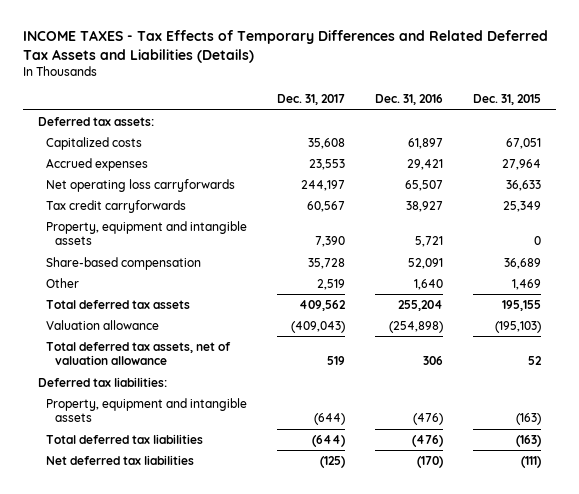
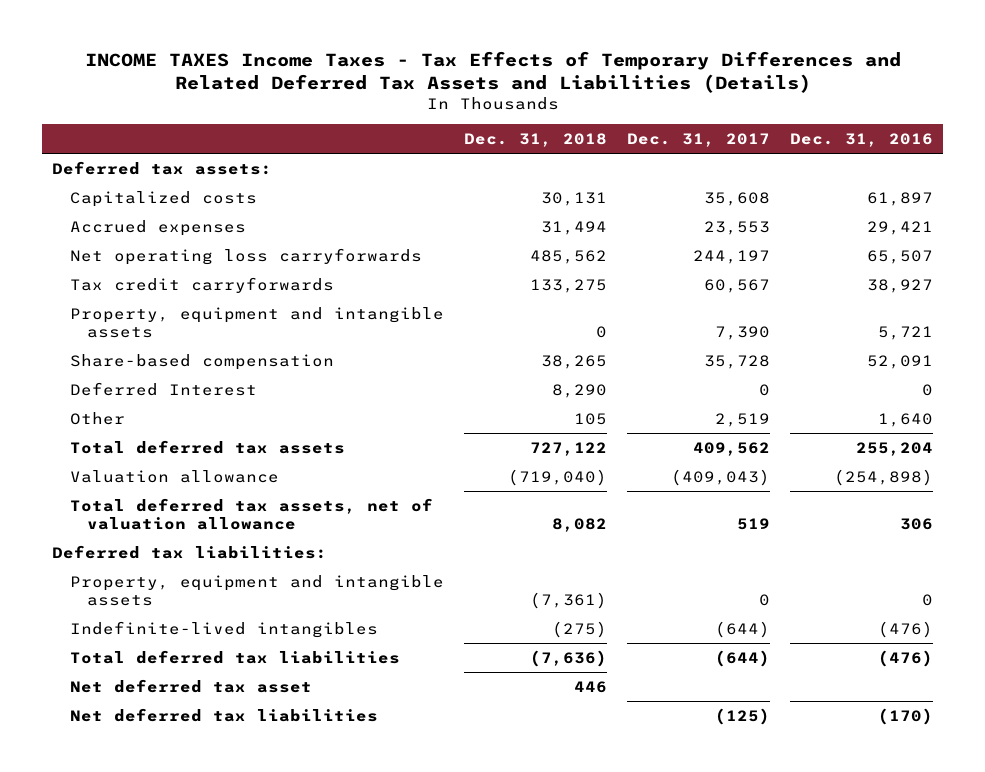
[22,30,548,64] INCOME TAXES - Tax Effects of Temporary Differences and Related Deferred Tax Assets and Liabilities (Details) -> [84,50,901,93] INCOME TAXES Income Taxes - Tax Effects of Temporary Differences and Related Deferred Tax Assets and Liabilities (Details)
[473,94,542,106] Dec. 31, 2015 -> none
none -> [463,132,607,147] Dec. 31, 2018
none -> [69,381,257,396] Deferred Interest
[314,413,346,426] (644) -> [758,594,770,607] 0
[413,413,444,426] (476) -> [921,594,933,607] 0
none -> [69,620,378,638] Indefinite-lived intangibles
none -> [69,678,312,693] Net deferred tax asset

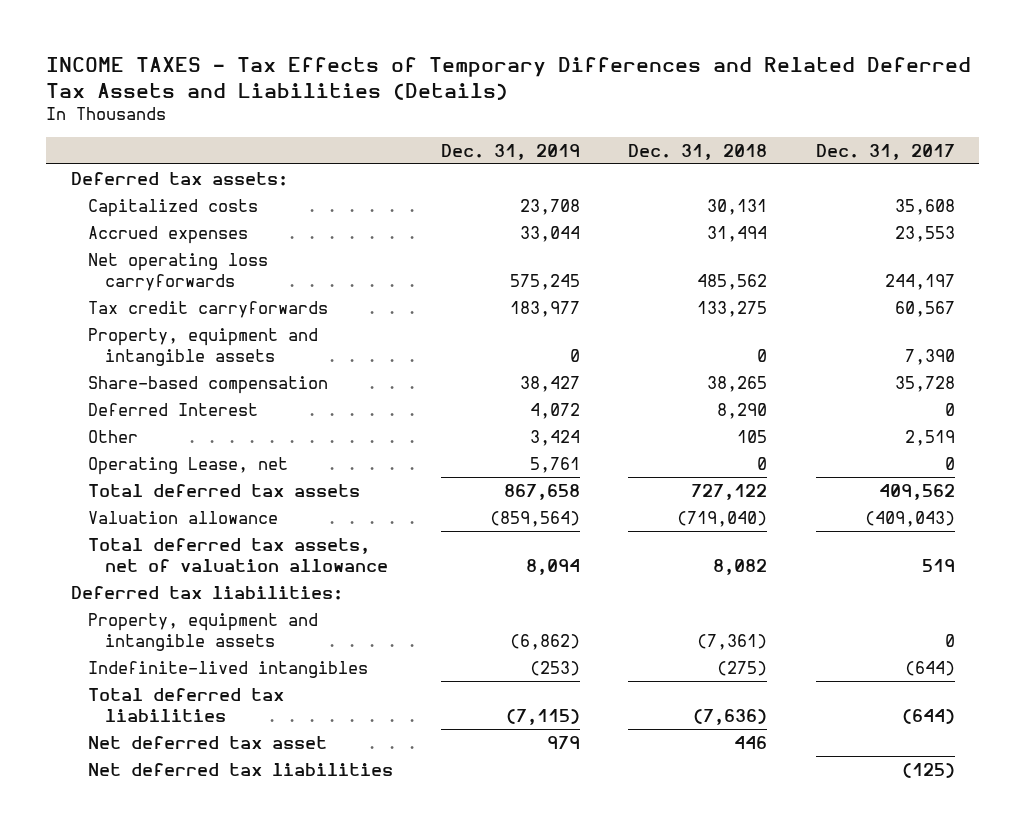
[84,50,901,93] INCOME TAXES Income Taxes - Tax Effects of Temporary Differences and Related Deferred Tax Assets and Liabilities (Details) -> [46,57,972,100] INCOME TAXES - Tax Effects of Temporary Differences and Related Deferred Tax Assets and Liabilities (Details)
[789,132,933,147] Dec. 31, 2016 -> none
none -> [440,143,580,160] Dec. 31, 2019
none -> [87,456,288,475] Operating Lease, net

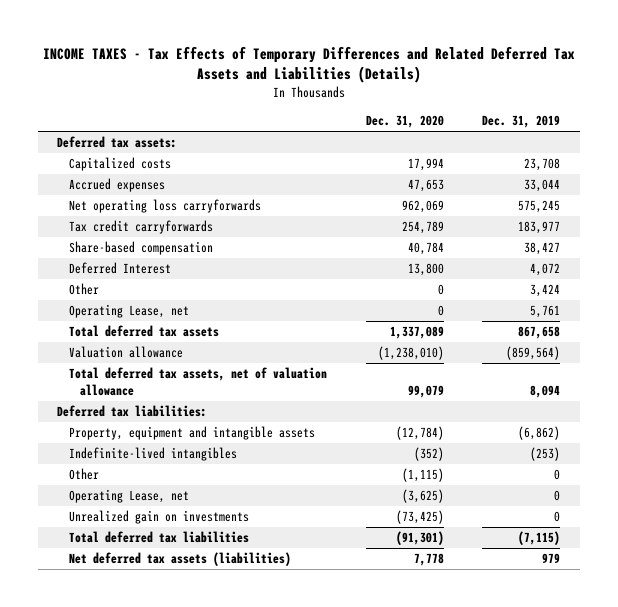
[628,143,768,160] Dec. 31, 2018 -> none
[815,143,955,160] Dec. 31, 2017 -> none
none -> [365,115,444,129] Dec. 31, 2020
[87,327,318,366] Property, equipment and intangible assets -> none
none -> [68,468,99,481] Other
none -> [68,489,189,504] Operating Lease, net
none -> [68,510,249,525] Unrealized gain on investments
[87,762,393,776] Net deferred tax liabilities -> none
[87,735,327,749] Net deferred tax asset -> [68,552,291,567] Net deferred tax assets (liabilities)

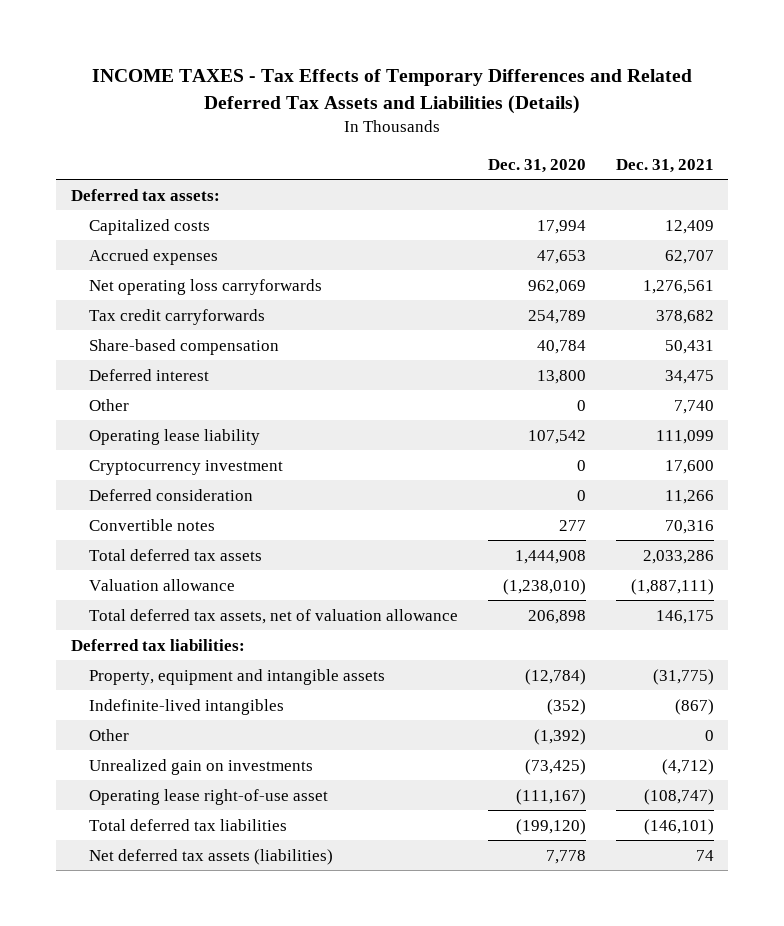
[482,115,561,129] Dec. 31, 2019 -> none
none -> [615,158,714,173] Dec. 31, 2021
[68,262,171,275] Deferred Interest -> [89,368,210,381] Deferred interest
[68,304,189,319] Operating Lease, net -> [89,428,261,445] Operating lease liability
[437,305,444,317] 0 -> [528,429,587,444] 107,542
none -> [89,459,284,475] Cryptocurrency investment
none -> [89,488,254,501] Deferred consideration
none -> [89,518,216,531] Convertible notes
[389,326,444,340] 1,337,089 -> [515,549,587,564] 1,444,908
[407,384,444,398] 99,079 -> [528,609,587,624] 206,898
[68,489,189,504] Operating Lease, net -> none
[401,468,444,483] (1,115) -> [534,728,587,745] (1,392)
none -> [89,788,329,805] Operating lease right-of-use asset
[395,531,444,546] (91,301) -> [516,818,587,835] (199,120)

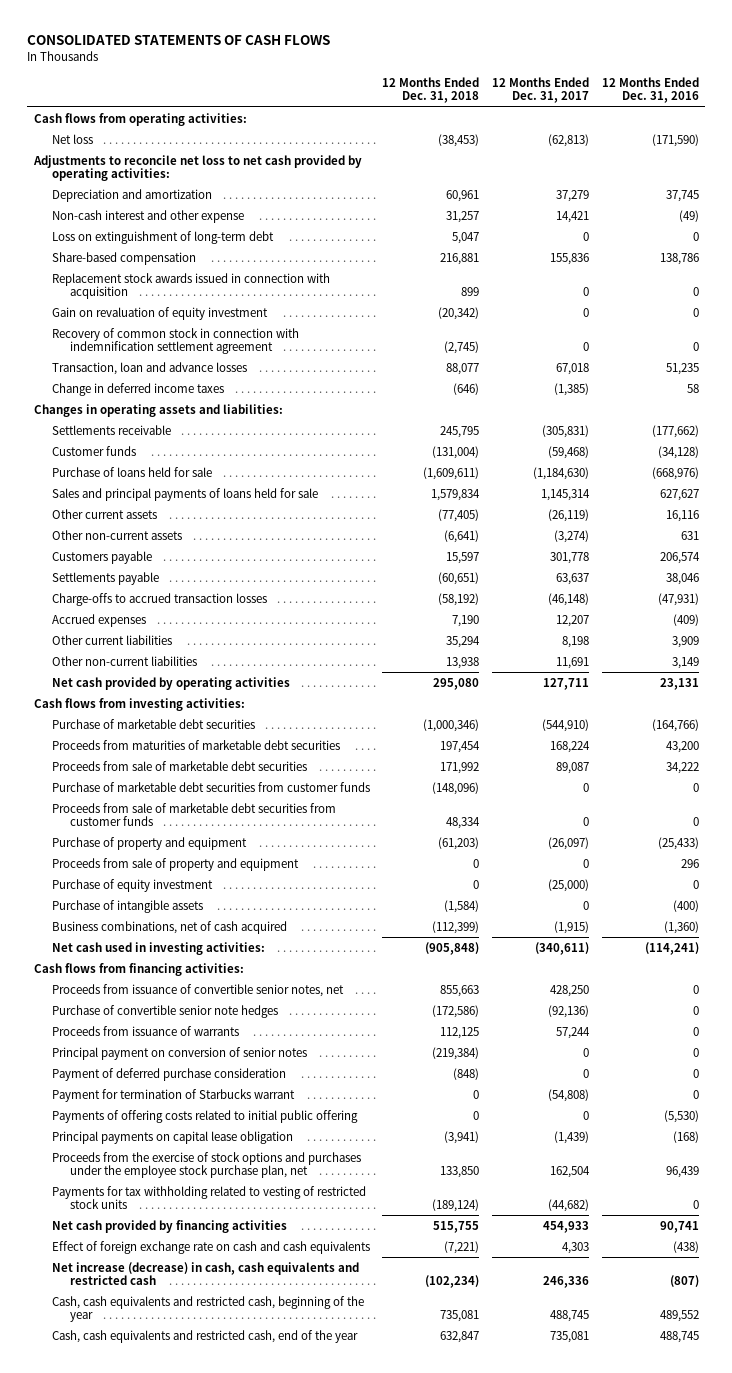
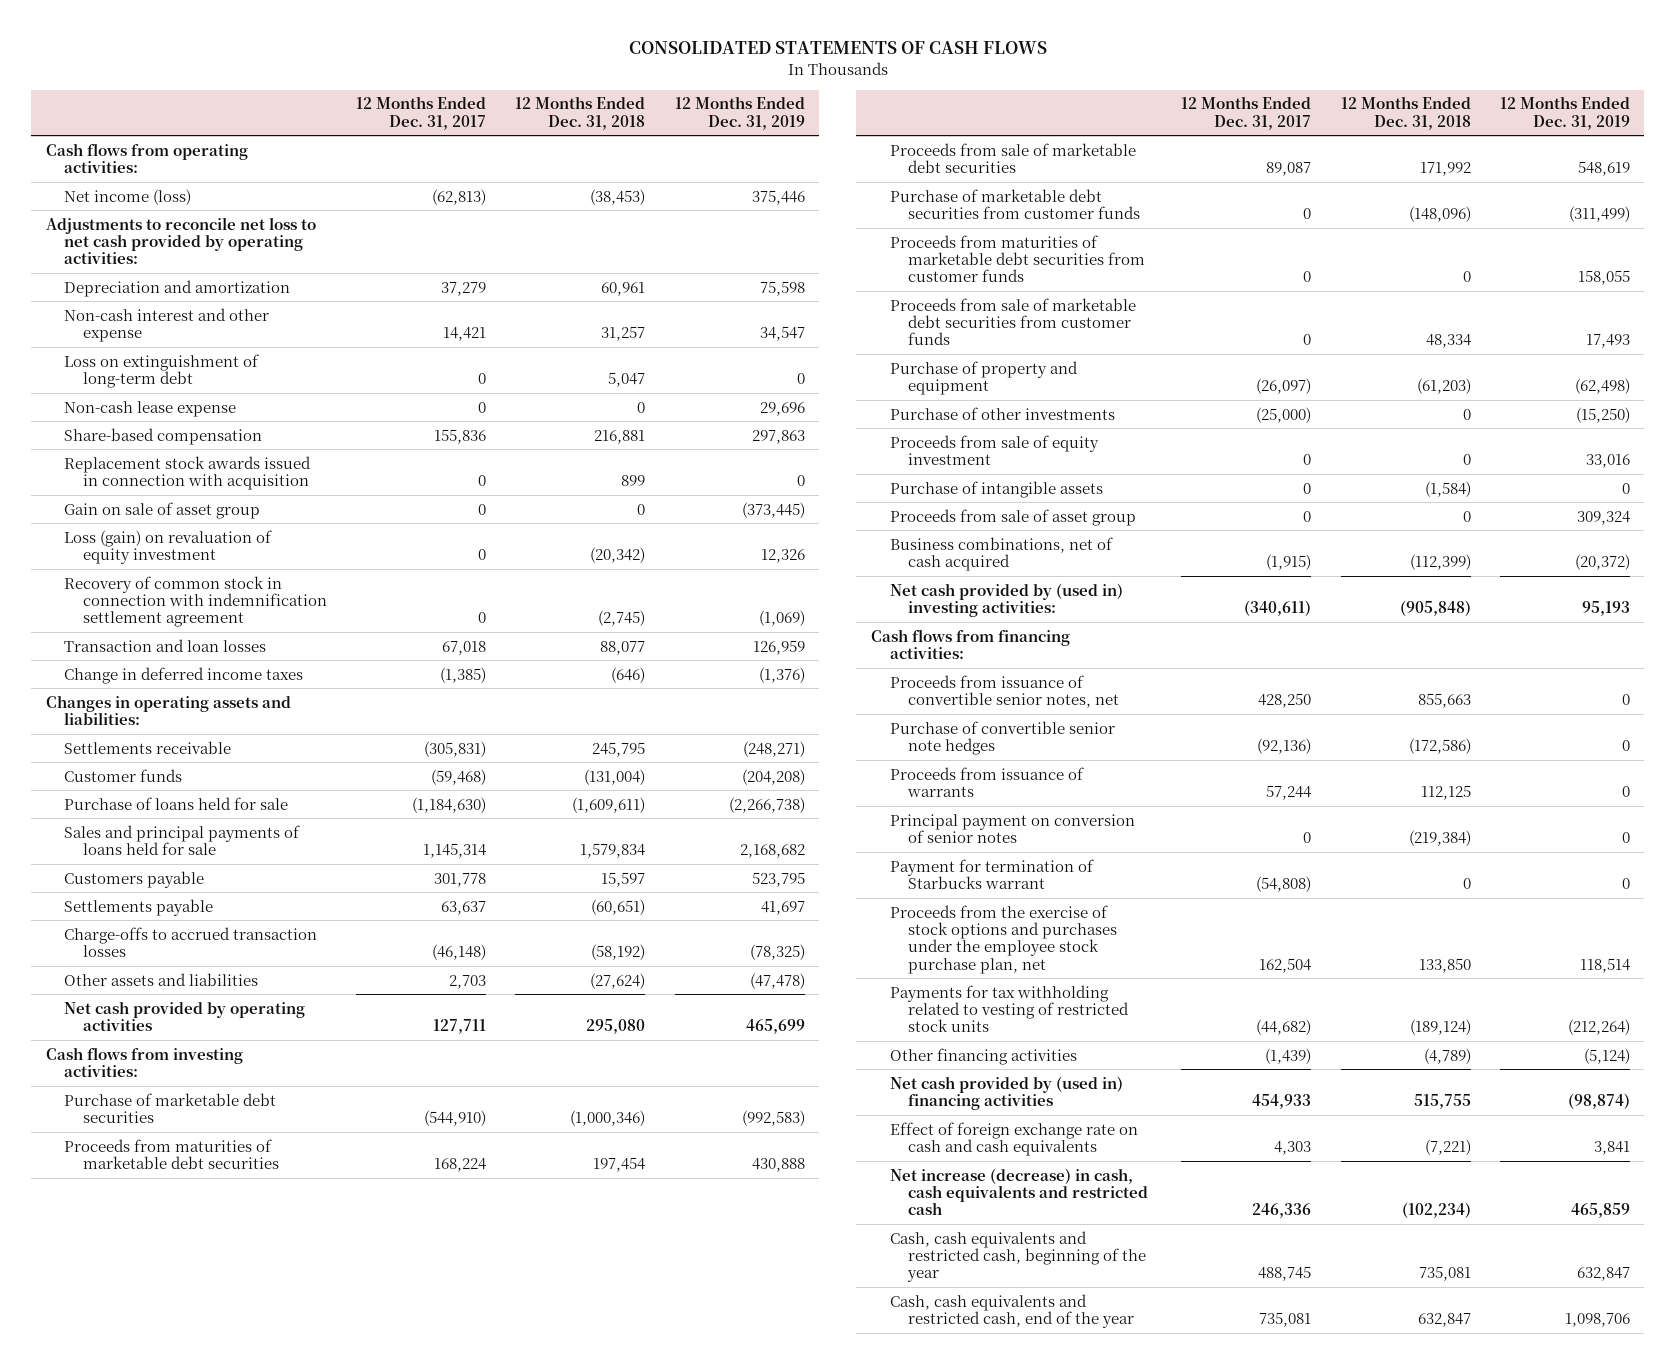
[601,76,699,104] 12 Months Ended Dec. 31, 2016 -> none
none -> [674,96,805,130] 12 Months Ended Dec. 31, 2019
[51,133,93,144] Net loss -> [64,188,192,205] Net income (loss)
none -> [64,400,237,417] Non-cash lease expense
none -> [64,501,261,519] Gain on sale of asset group
[51,306,268,320] Gain on revaluation of equity investment -> [64,529,273,564] Loss (gain) on revaluation of equity investment
[51,361,247,375] Transaction, loan and advance losses -> [64,638,267,652] Transaction and loan losses
[51,508,157,519] Other current assets -> none
[51,529,182,540] Other non-current assets -> none
[51,613,146,627] Accrued expenses -> none
[51,634,172,645] Other current liabilities -> none
[51,655,197,666] Other non-current liabilities -> none
none -> [64,972,259,986] Other assets and liabilities
none -> [889,234,1146,283] Proceeds from maturities of marketable debt securities from customer funds
[51,857,299,871] Proceeds from sale of property and equipment -> none
[51,878,213,892] Purchase of equity investment -> [889,406,1115,420] Purchase of other investments
none -> [889,434,1099,465] Proceeds from sale of equity investment
none -> [889,508,1136,526] Proceeds from sale of asset group
[51,941,265,955] Net cash used in investing activities: -> [889,582,1123,617] Net cash provided by (used in) investing activities:
[51,1067,286,1081] Payment of deferred purchase consideration -> none
[51,1109,358,1123] Payments of offering costs related to initial public offering -> none
[51,1130,293,1144] Principal payments on capital lease obligation -> none
none -> [889,1047,1077,1065] Other financing activities
[51,1219,287,1233] Net cash provided by financing activities -> [889,1075,1123,1110] Net cash provided by (used in) financing activities

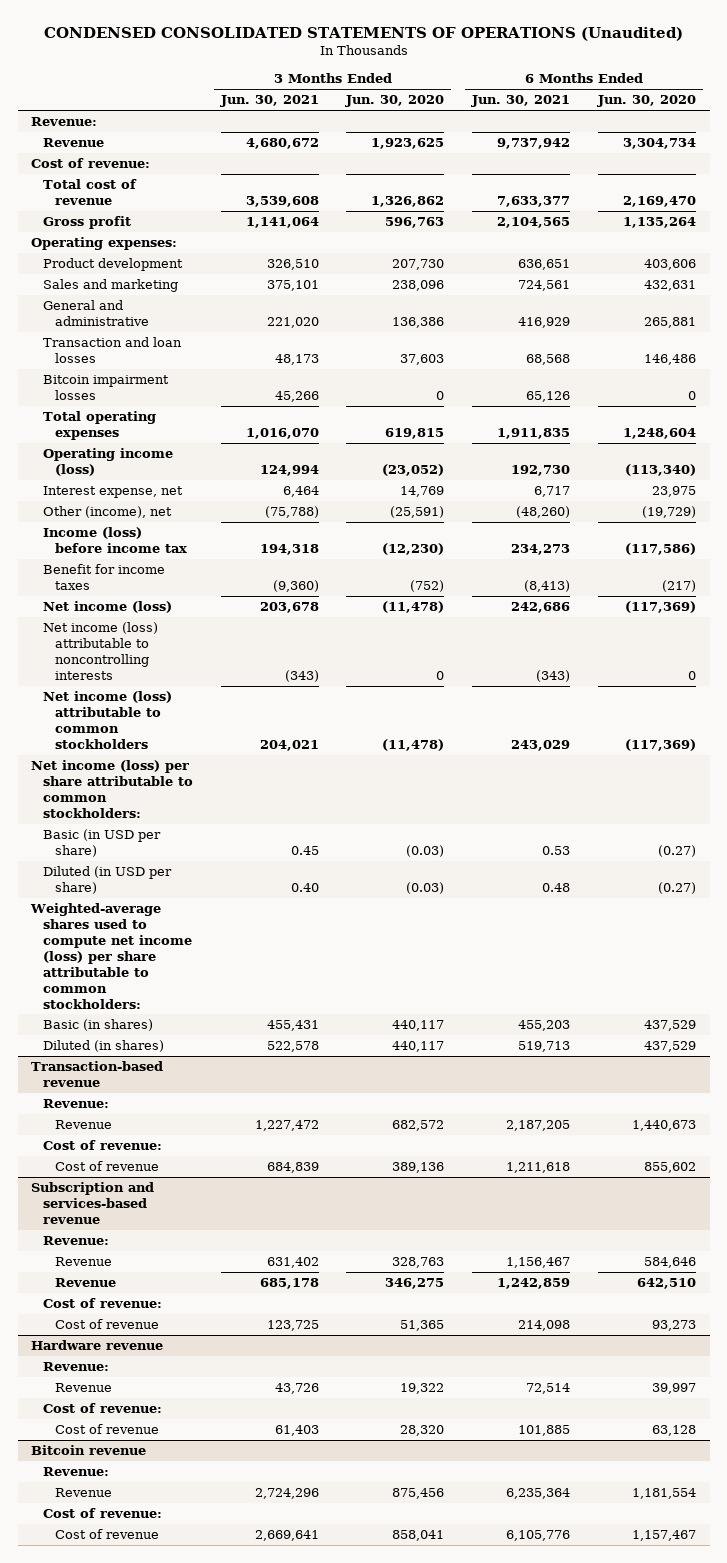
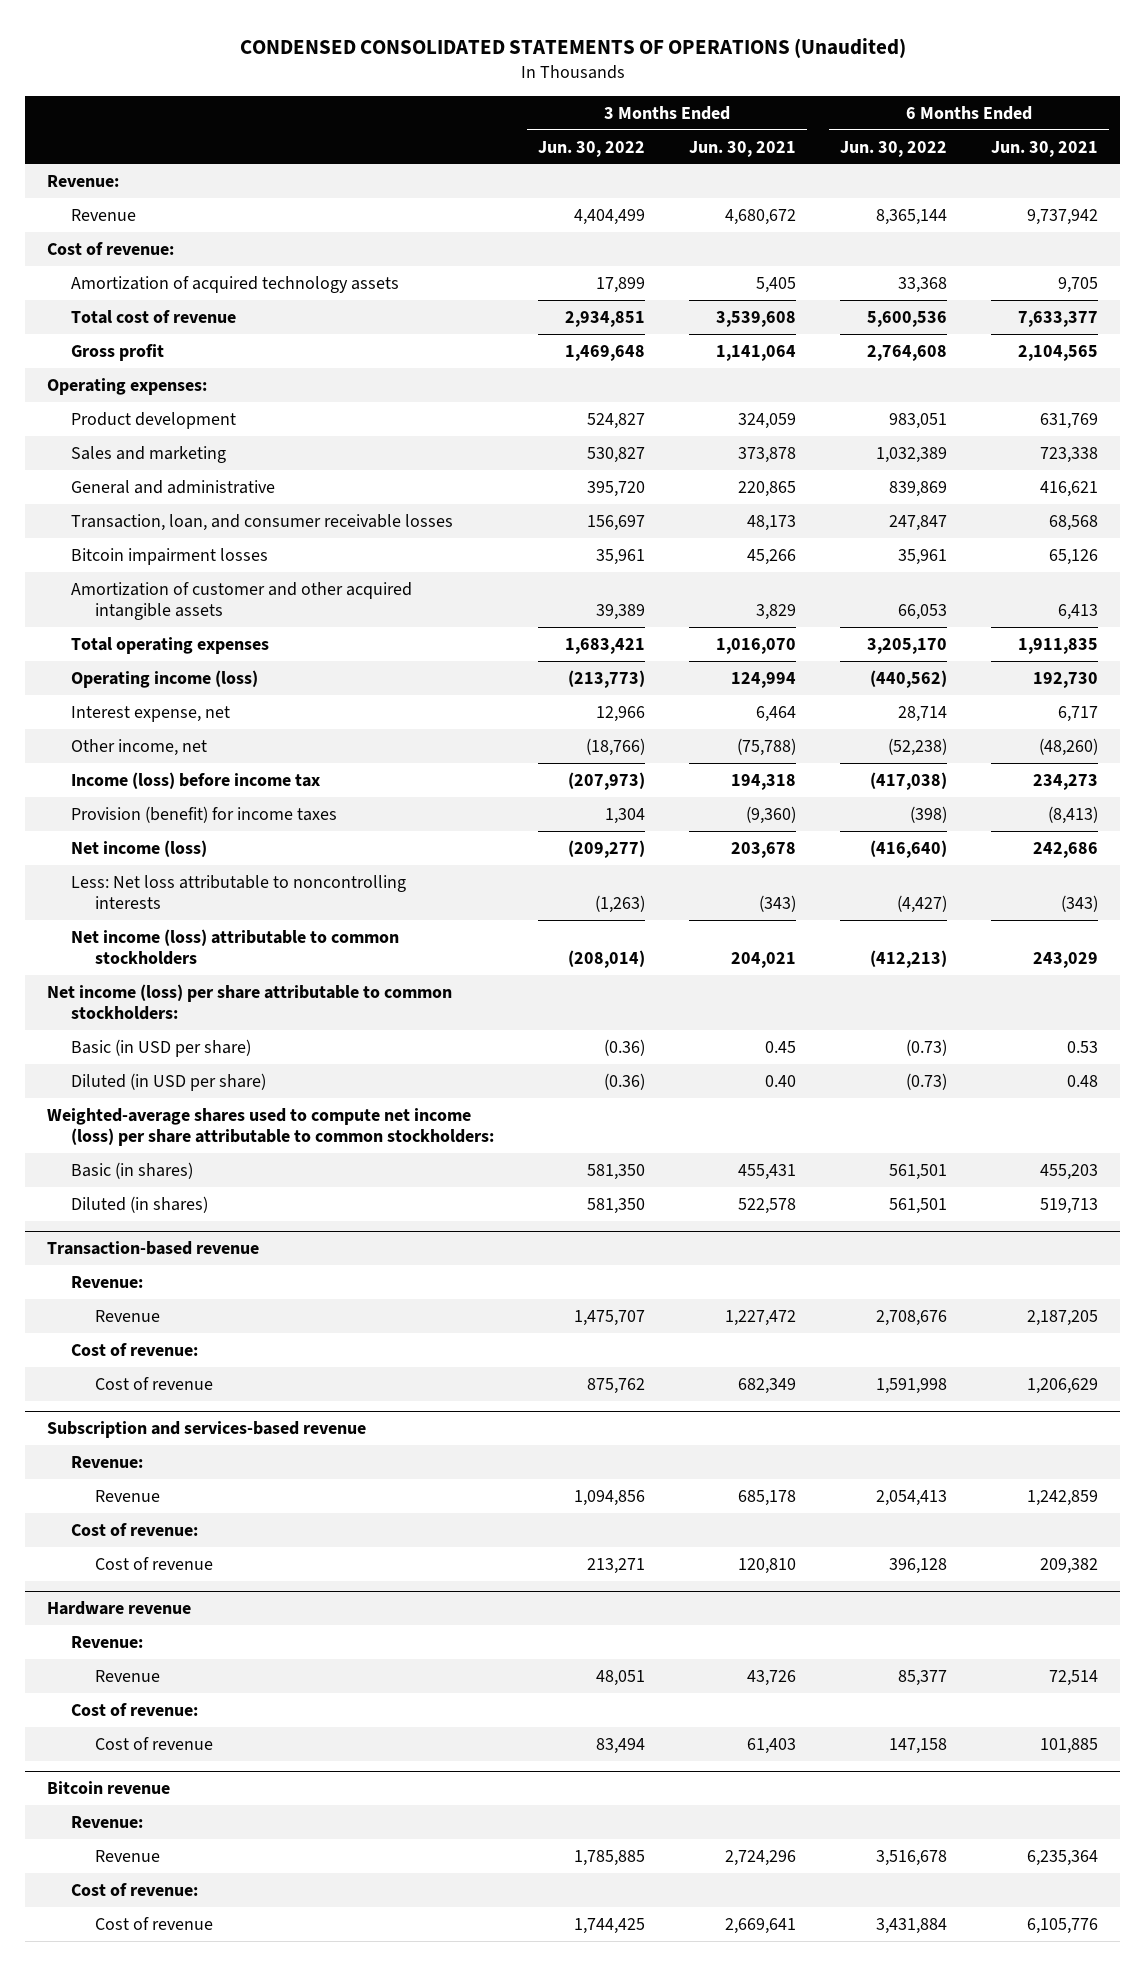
[345,95,445,108] Jun. 30, 2020 -> none
[596,95,696,108] Jun. 30, 2020 -> none
none -> [537,140,645,157] Jun. 30, 2022
none -> [839,140,947,157] Jun. 30, 2022
none -> [70,275,399,293] Amortization of acquired technology assets
[266,259,319,271] 326,510 -> [737,412,796,429] 324,059
[518,259,571,271] 636,651 -> [1040,412,1099,429] 631,769
[266,280,319,292] 375,101 -> [737,446,796,463] 373,878
[518,280,571,292] 724,561 -> [1040,446,1099,463] 723,338
[266,317,319,329] 221,020 -> [737,480,796,497] 220,865
[518,317,571,329] 416,929 -> [1040,480,1099,497] 416,621
[43,337,183,364] Transaction and loan losses -> [70,513,453,531] Transaction, loan, and consumer receivable losses
none -> [70,581,412,620] Amortization of customer and other acquired intangible assets
[43,506,173,519] Other (income), net -> [70,738,207,756] Other income, net
[43,564,166,591] Benefit for income taxes -> [70,805,337,823] Provision (benefit) for income taxes
[43,622,159,680] Net income (loss) attributable to noncontrolling interests -> [70,874,406,909] Less: Net loss attributable to noncontrolling interests
[266,1162,319,1174] 684,839 -> [737,1377,796,1394] 682,349
[506,1162,571,1174] 1,211,618 -> [1027,1377,1099,1394] 1,206,629
[54,1257,112,1267] Revenue -> none
[266,1320,319,1332] 123,725 -> [737,1557,796,1574] 120,810
[518,1320,571,1332] 214,098 -> [1040,1557,1099,1574] 209,382

